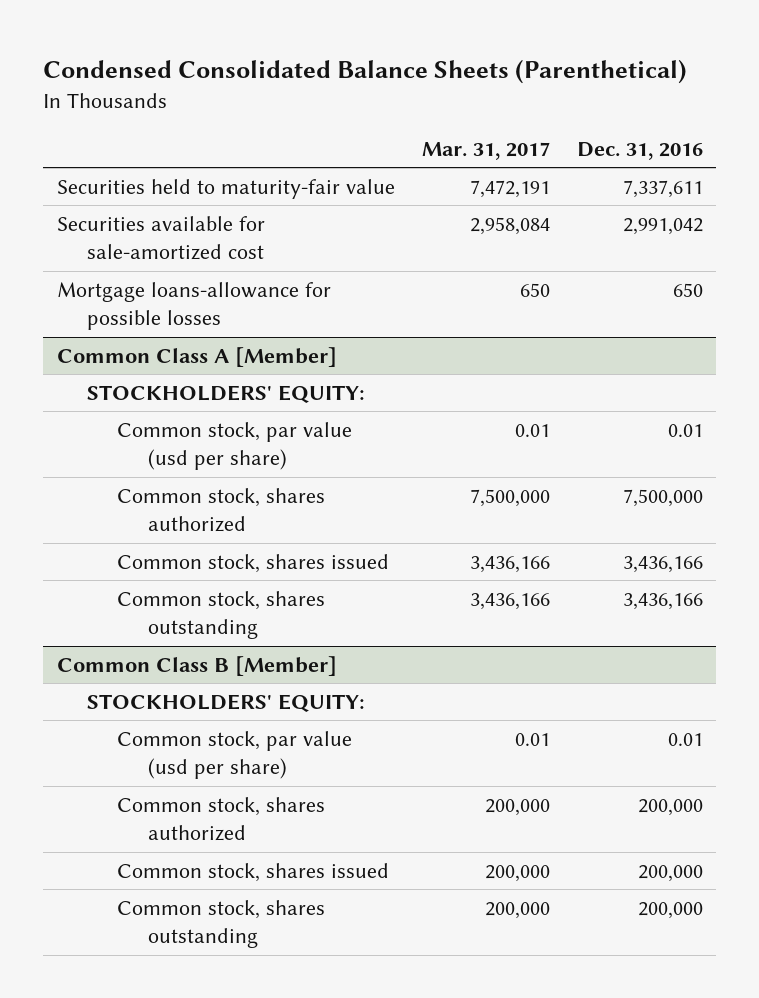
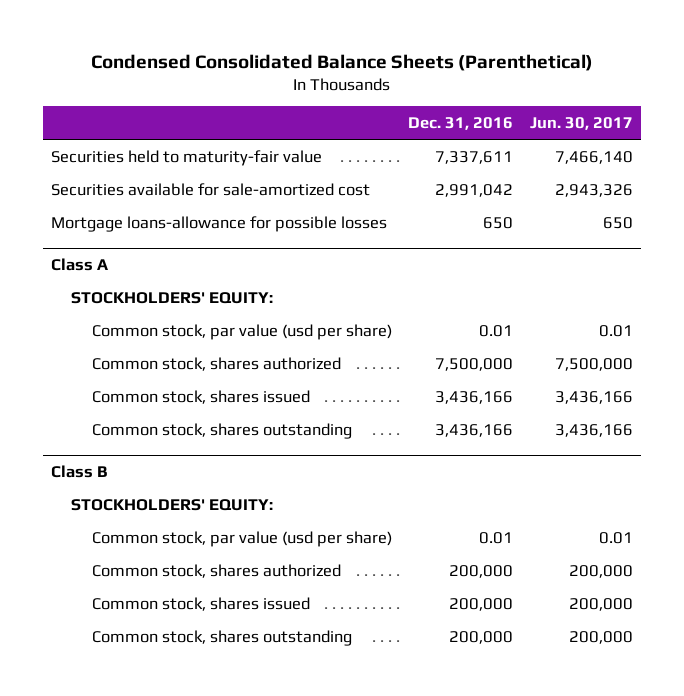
[421,141,550,160] Mar. 31, 2017 -> none
none -> [530,117,634,131] Jun. 30, 2017
[56,346,337,367] Common Class A [Member] -> [51,258,109,272] Class A
[56,655,337,676] Common Class B [Member] -> [51,465,108,479] Class B

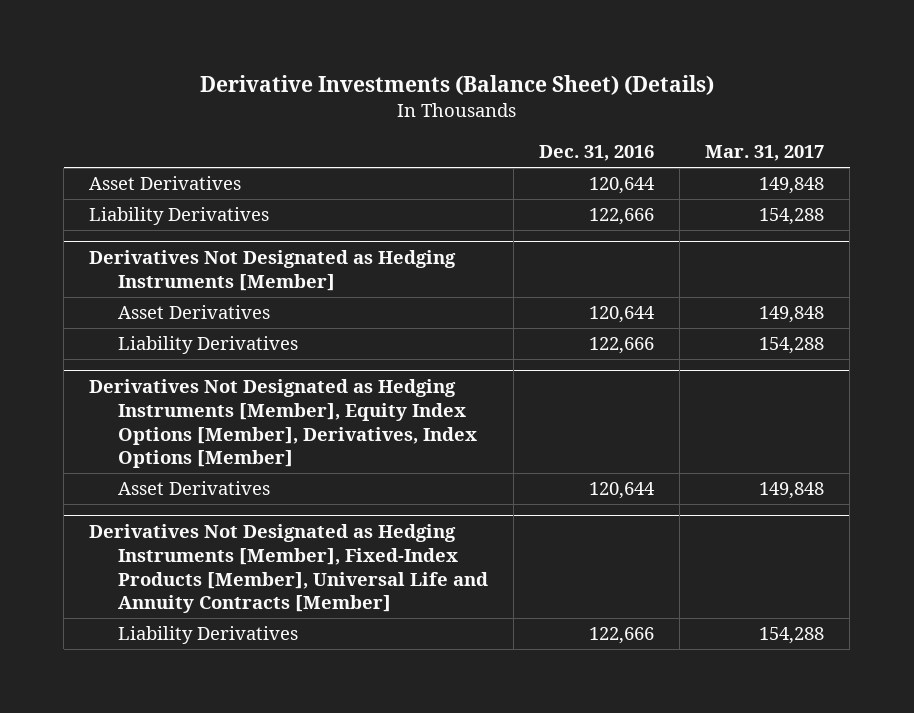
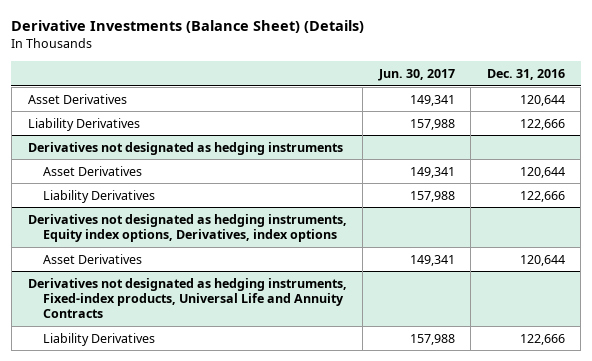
[705,145,825,162] Mar. 31, 2017 -> none
none -> [377,68,455,81] Jun. 30, 2017
[89,250,457,291] Derivatives Not Designated as Hedging Instruments [Member] -> [27,141,343,155] Derivatives not designated as hedging instruments
[89,379,477,469] Derivatives Not Designated as Hedging Instruments [Member], Equity Index Options [Member], Derivatives, Index Options [Member] -> [27,213,347,243] Derivatives not designated as hedging instruments, Equity index options, Derivatives, index options
[89,524,488,614] Derivatives Not Designated as Hedging Instruments [Member], Fixed-Index Products [Member], Universal Life and Annuity Contracts [Member] -> [27,277,347,319] Derivatives not designated as hedging instruments, Fixed-index products, Universal Life and Annuity Contracts

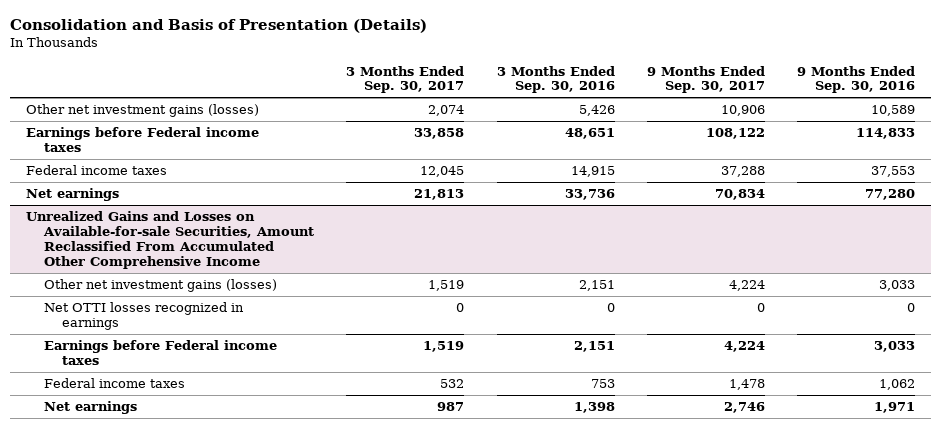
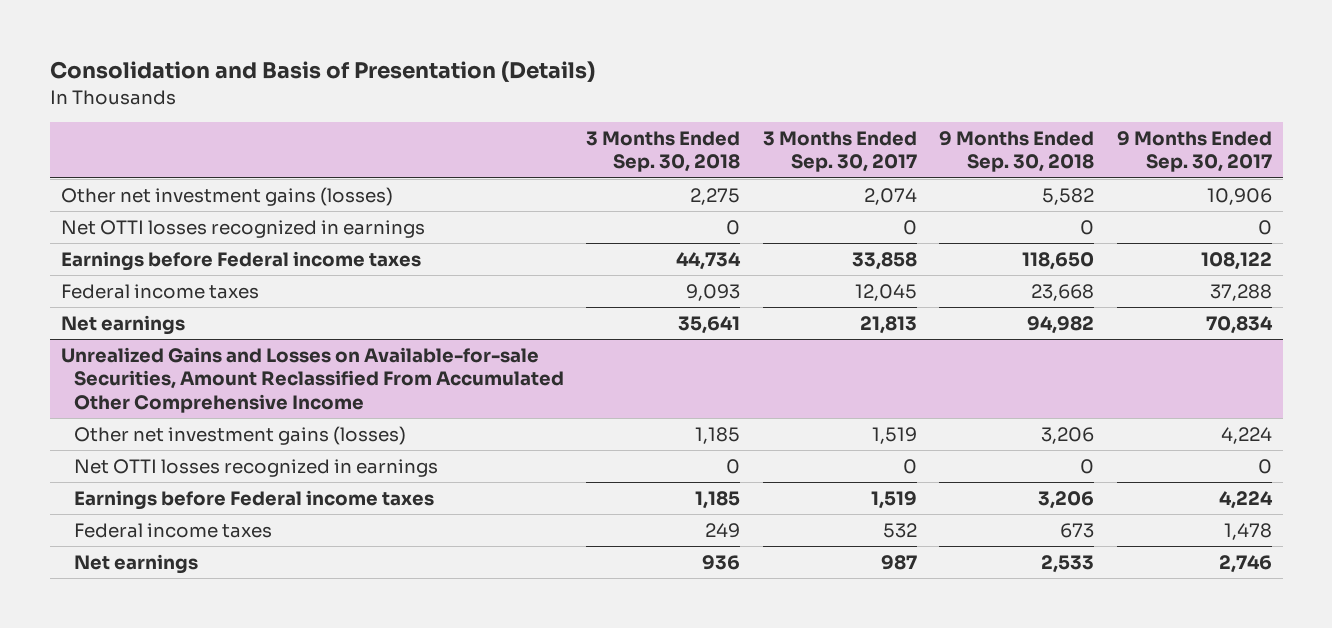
[496,65,615,94] 3 Months Ended Sep. 30, 2016 -> none
[797,65,916,94] 9 Months Ended Sep. 30, 2016 -> none
none -> [586,130,741,173] 3 Months Ended Sep. 30, 2018
none -> [939,130,1095,173] 9 Months Ended Sep. 30, 2018
none -> [60,219,425,238] Net OTTI losses recognized in earnings

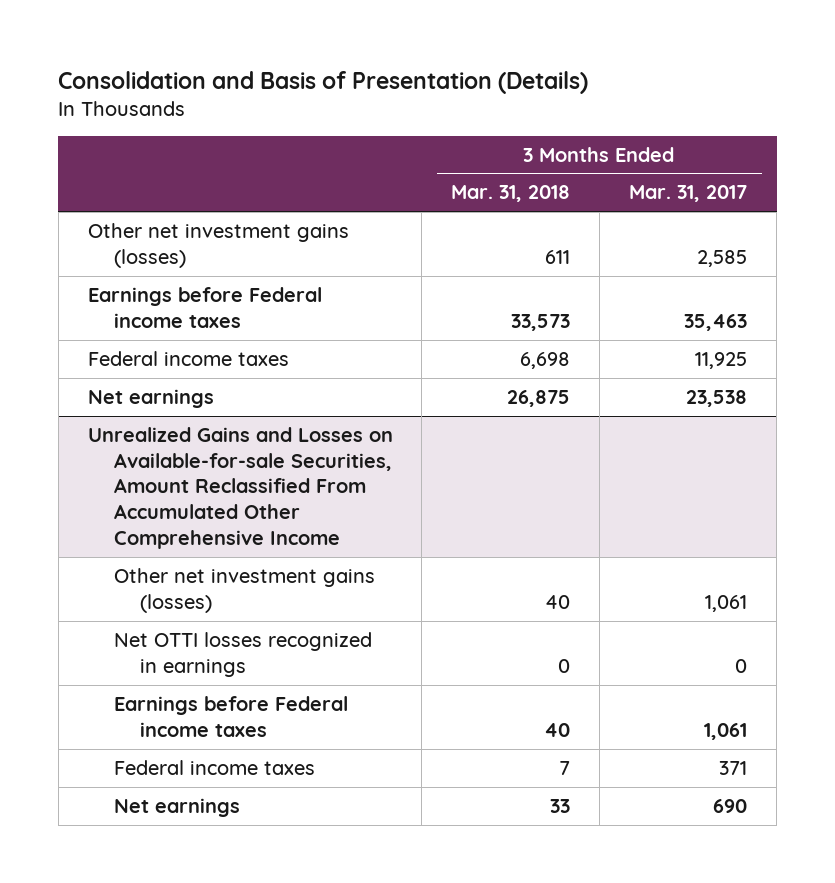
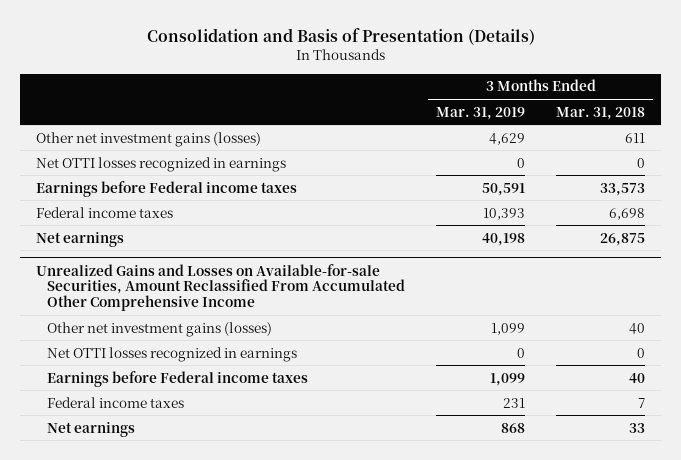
[629,185,748,203] Mar. 31, 2017 -> none
none -> [436,106,526,120] Mar. 31, 2019
none -> [36,156,287,172] Net OTTI losses recognized in earnings

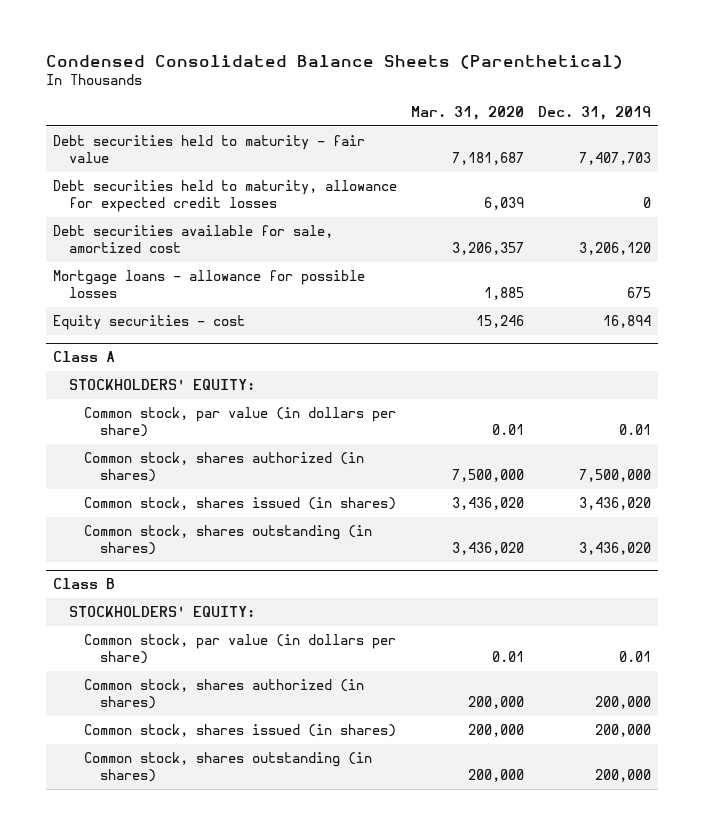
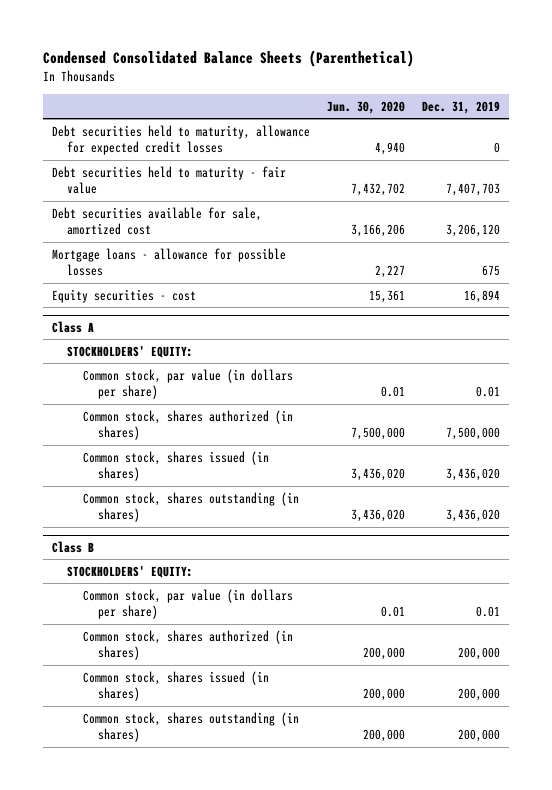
[411,105,525,120] Mar. 31, 2020 -> none
none -> [327,100,406,114] Jun. 30, 2020
[53,134,366,163] Debt securities held to maturity - fair value -> [51,165,286,195] Debt securities held to maturity - fair value

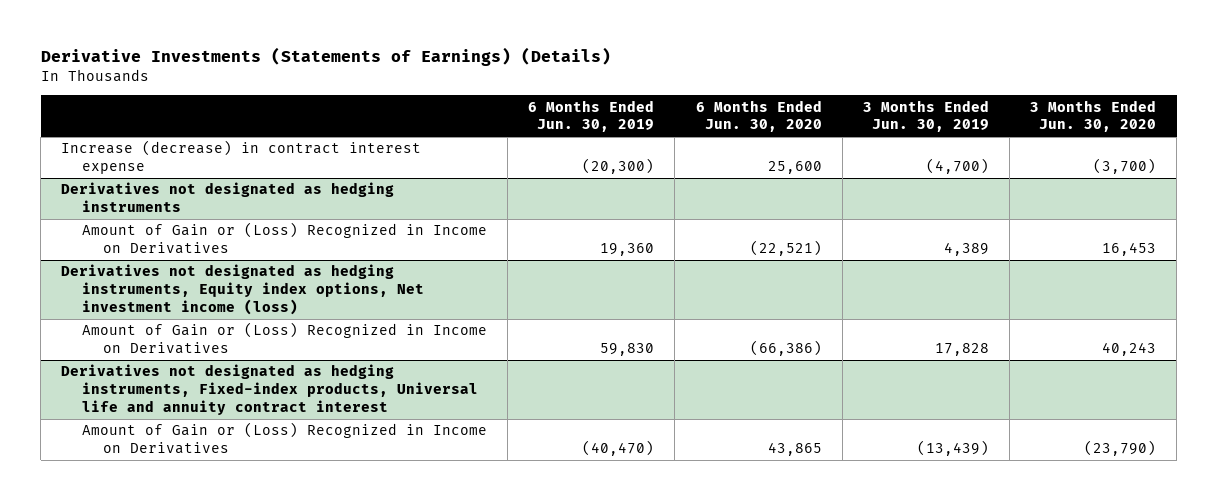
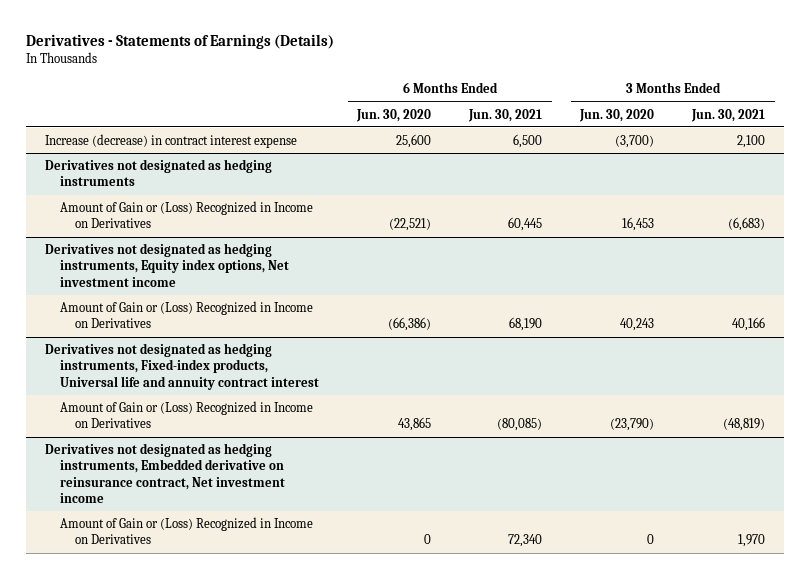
[40,47,611,67] Derivative Investments (Statements of Earnings) (Details) -> [26,34,335,50] Derivatives - Statements of Earnings (Details)
[528,99,655,133] 6 Months Ended Jun. 30, 2019 -> none
[862,99,989,133] 3 Months Ended Jun. 30, 2019 -> none
none -> [468,108,543,122] Jun. 30, 2021
none -> [691,108,766,122] Jun. 30, 2021
[61,264,425,316] Derivatives not designated as hedging instruments, Equity index options, Net investment income (loss) -> [45,243,290,287] Derivatives not designated as hedging instruments, Equity index options, Net investment income
none -> [45,443,286,504] Derivatives not designated as hedging instruments, Embedded derivative on reinsurance contract, Net investment income
none -> [60,517,314,545] Amount of Gain or (Loss) Recognized in Income on Derivatives

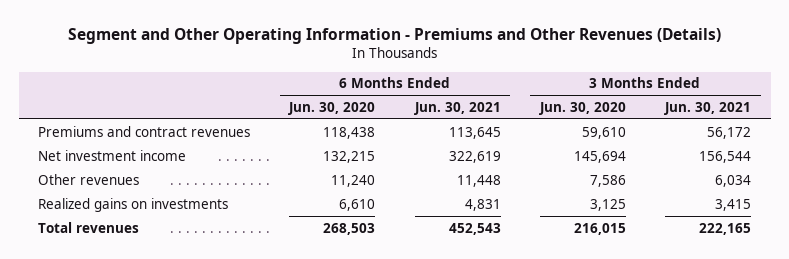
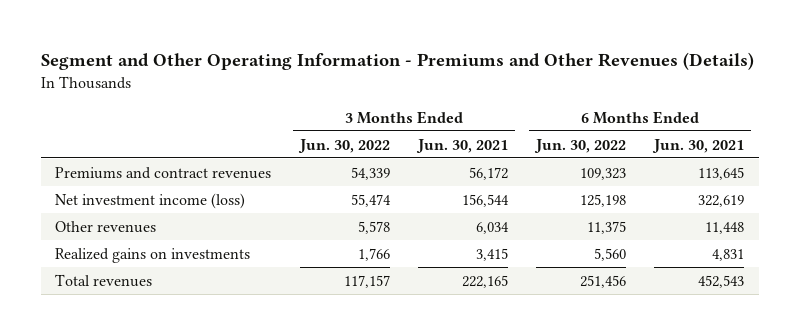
[288,101,376,115] Jun. 30, 2020 -> none
[538,101,626,115] Jun. 30, 2020 -> none
none -> [297,138,390,153] Jun. 30, 2022
none -> [534,138,627,153] Jun. 30, 2022
[38,149,187,161] Net investment income -> [55,192,246,209] Net investment income (loss)

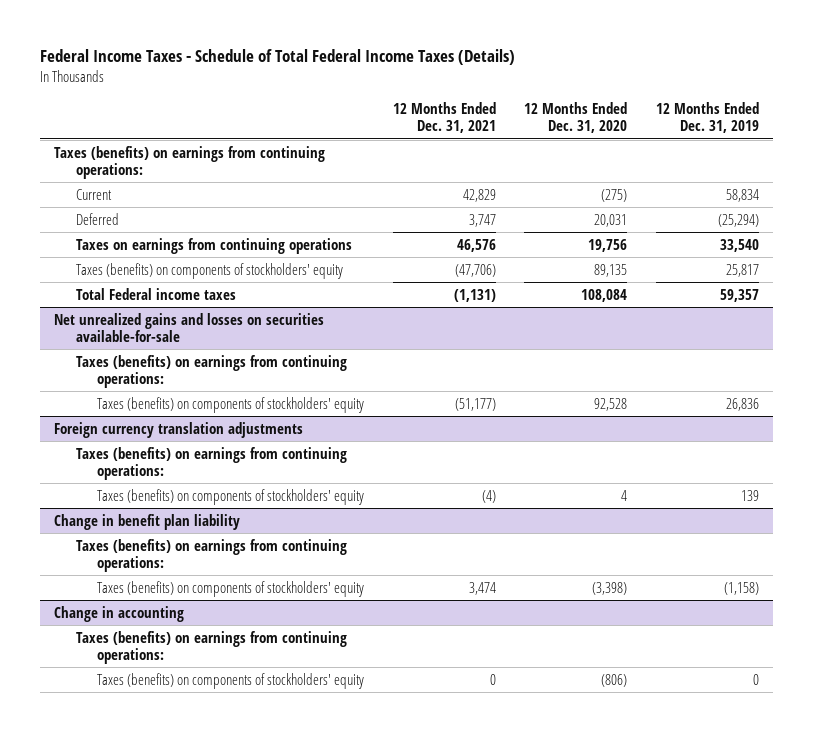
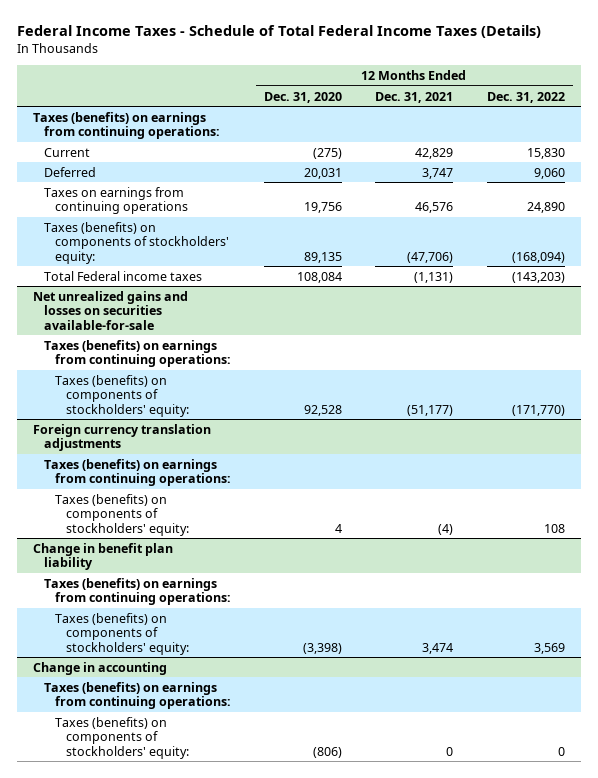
[655,101,759,134] 12 Months Ended Dec. 31, 2019 -> none
none -> [486,91,565,103] Dec. 31, 2022
[75,262,343,279] Taxes (benefits) on components of stockholders' equity -> [44,221,230,264] Taxes (benefits) on components of stockholders' equity:
[97,396,365,413] Taxes (benefits) on components of stockholders' equity -> [55,374,189,417] Taxes (benefits) on components of stockholders' equity:
[97,488,365,505] Taxes (benefits) on components of stockholders' equity -> [55,493,189,536] Taxes (benefits) on components of stockholders' equity:
[97,580,365,597] Taxes (benefits) on components of stockholders' equity -> [55,612,189,655] Taxes (benefits) on components of stockholders' equity:
[97,672,365,689] Taxes (benefits) on components of stockholders' equity -> [55,716,189,759] Taxes (benefits) on components of stockholders' equity:

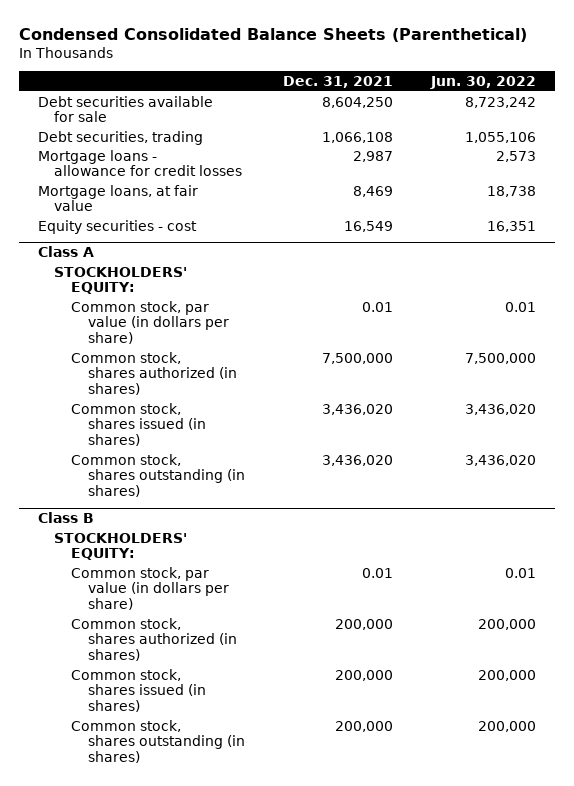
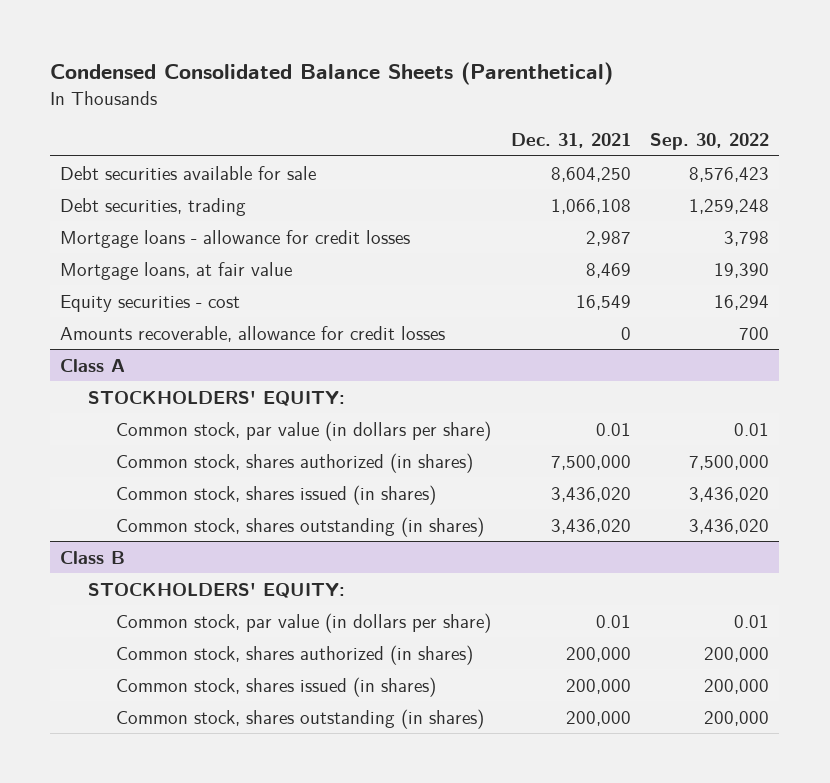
[430,75,537,89] Jun. 30, 2022 -> none
none -> [650,132,770,150] Sep. 30, 2022
none -> [60,325,446,342] Amounts recoverable, allowance for credit losses

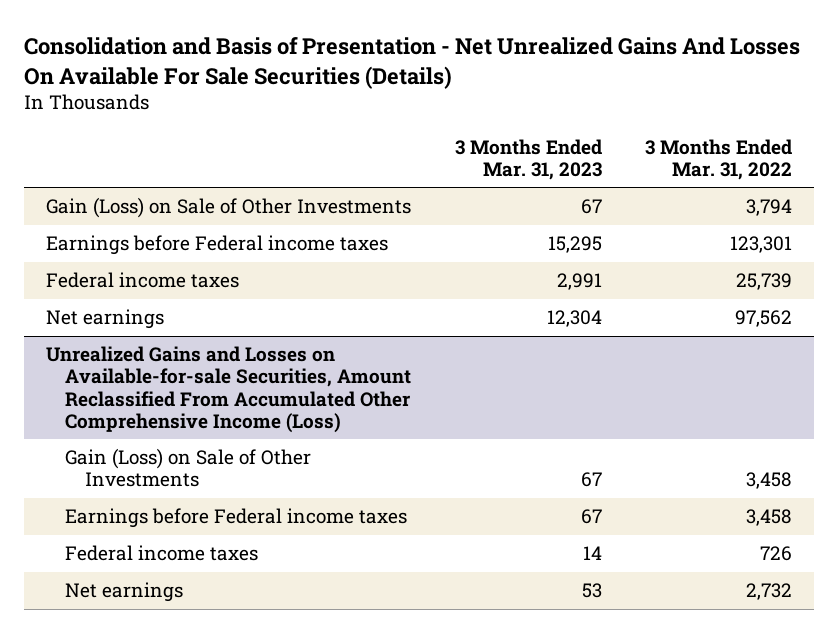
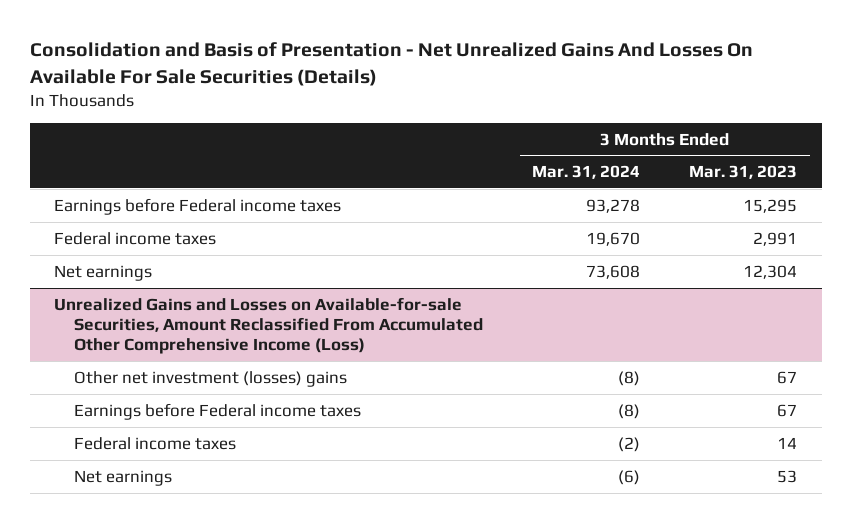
[645,138,793,181] 3 Months Ended Mar. 31, 2022 -> none
none -> [532,165,641,180] Mar. 31, 2024
[45,197,411,219] Gain (Loss) on Sale of Other Investments -> none
[65,448,312,488] Gain (Loss) on Sale of Other Investments -> [74,370,348,387] Other net investment (losses) gains

